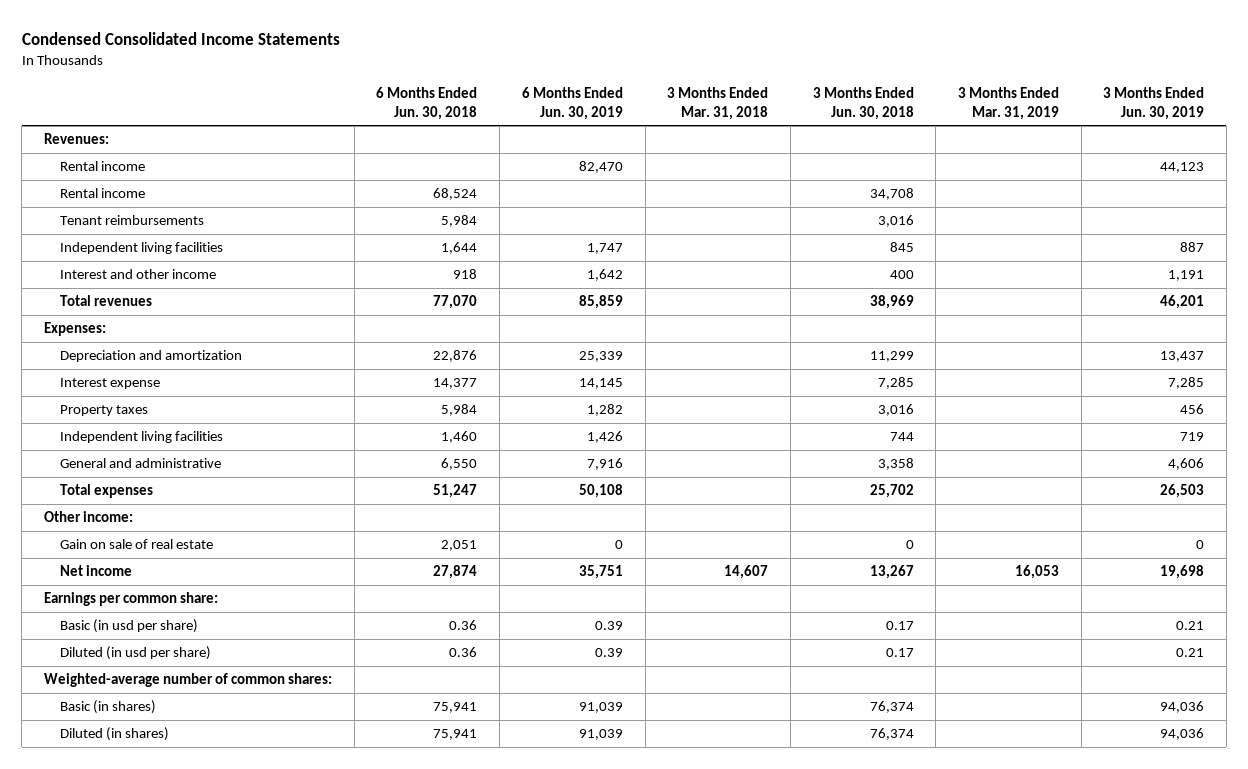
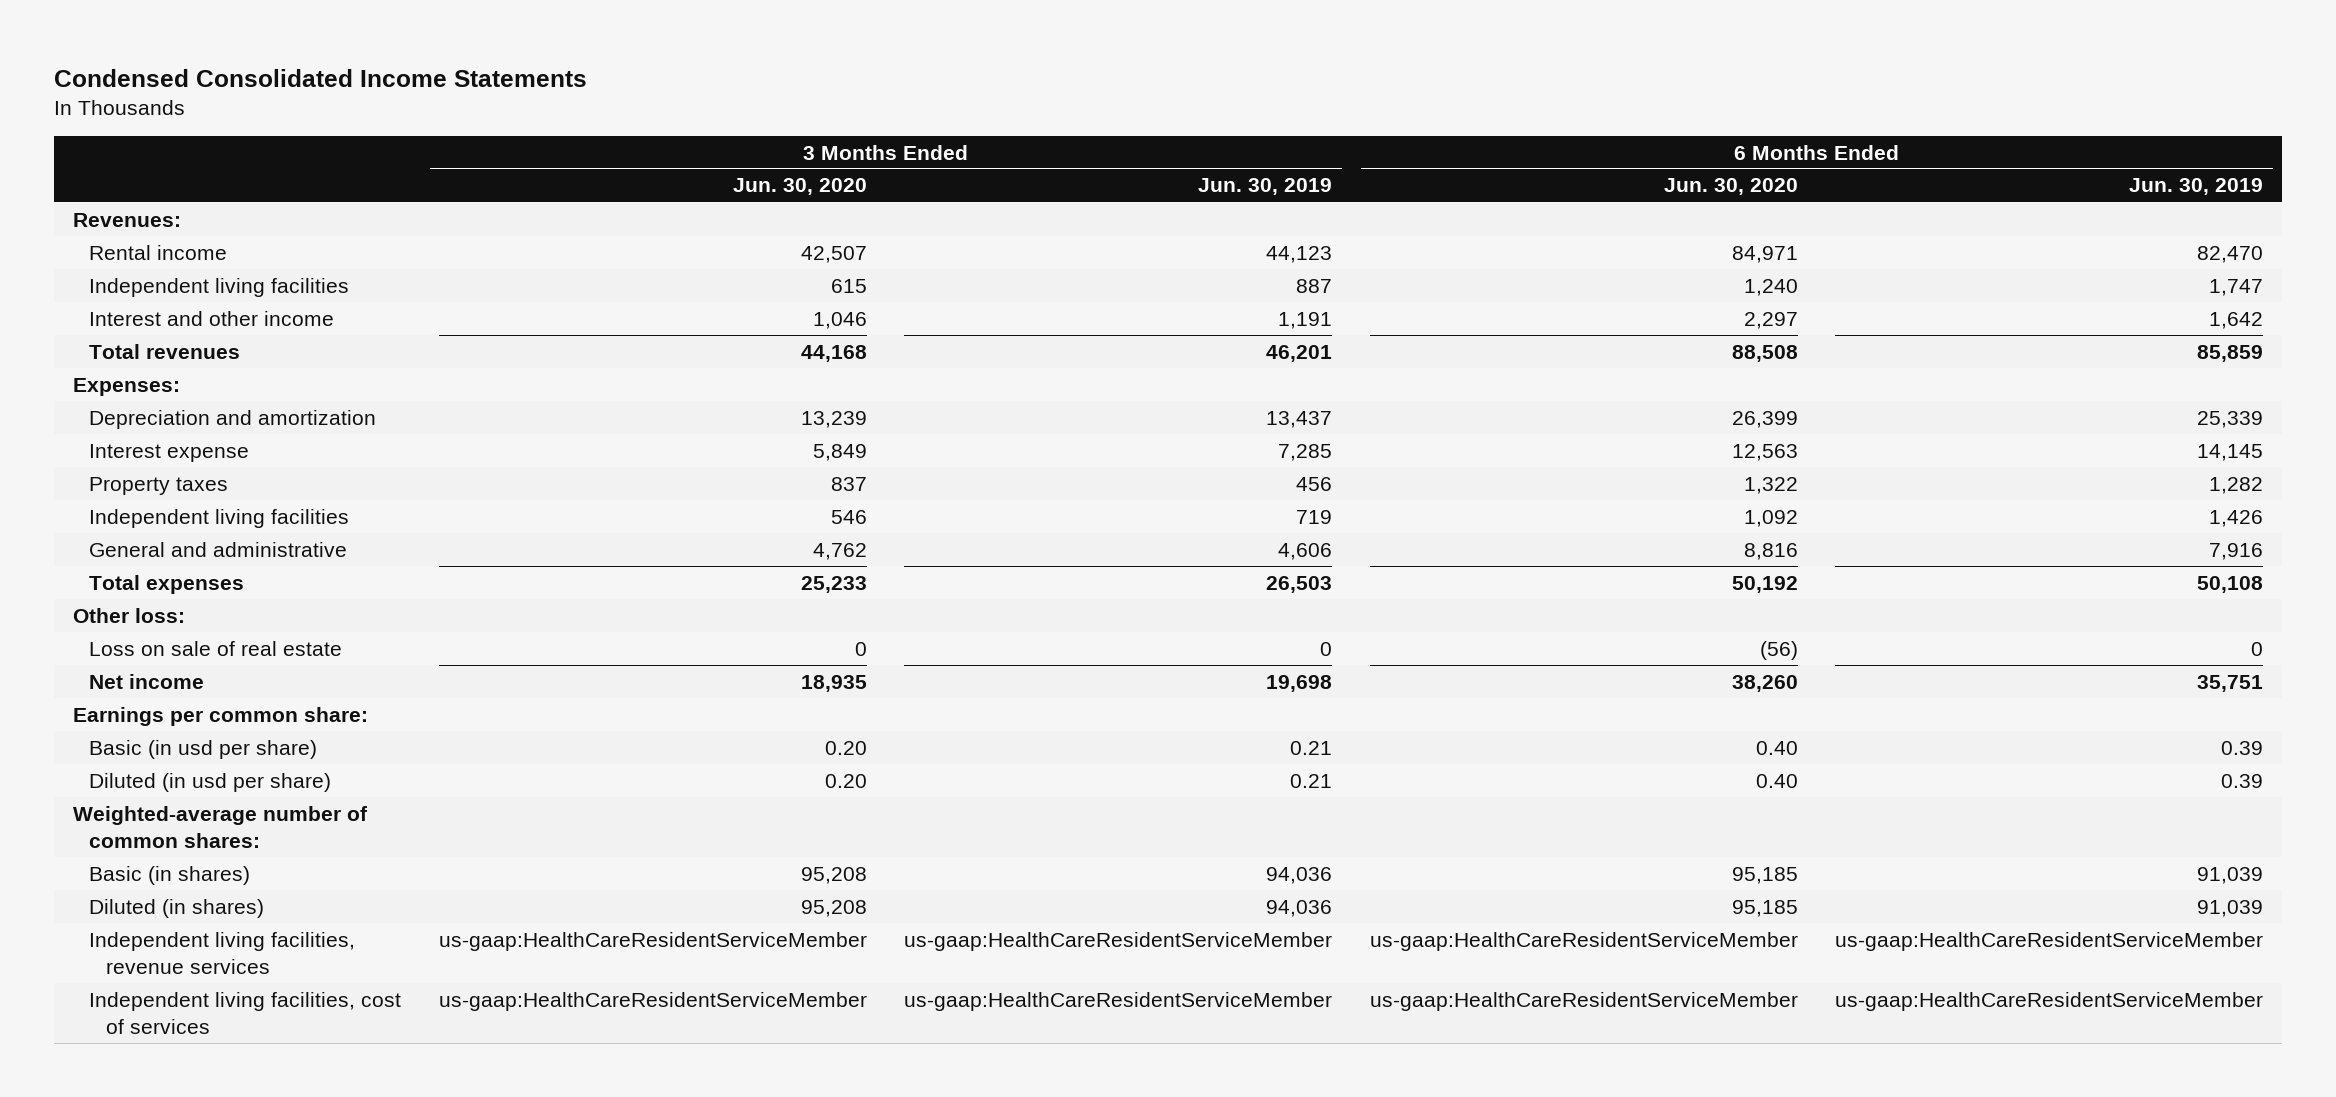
[376,87,478,120] 6 Months Ended Jun. 30, 2018 -> none
[667,87,769,120] 3 Months Ended Mar. 31, 2018 -> none
[812,87,914,120] 3 Months Ended Jun. 30, 2018 -> none
[957,87,1059,120] 3 Months Ended Mar. 31, 2019 -> none
none -> [732,178,867,196] Jun. 30, 2020
none -> [1663,178,1798,196] Jun. 30, 2020
[60,188,146,199] Rental income -> none
[60,215,205,226] Tenant reimbursements -> none
[44,511,134,523] Other income: -> [72,607,185,623] Other loss:
[60,539,214,550] Gain on sale of real estate -> [89,640,343,656] Loss on sale of real estate
none -> [89,931,356,974] Independent living facilities, revenue services
none -> [89,991,402,1034] Independent living facilities, cost of services

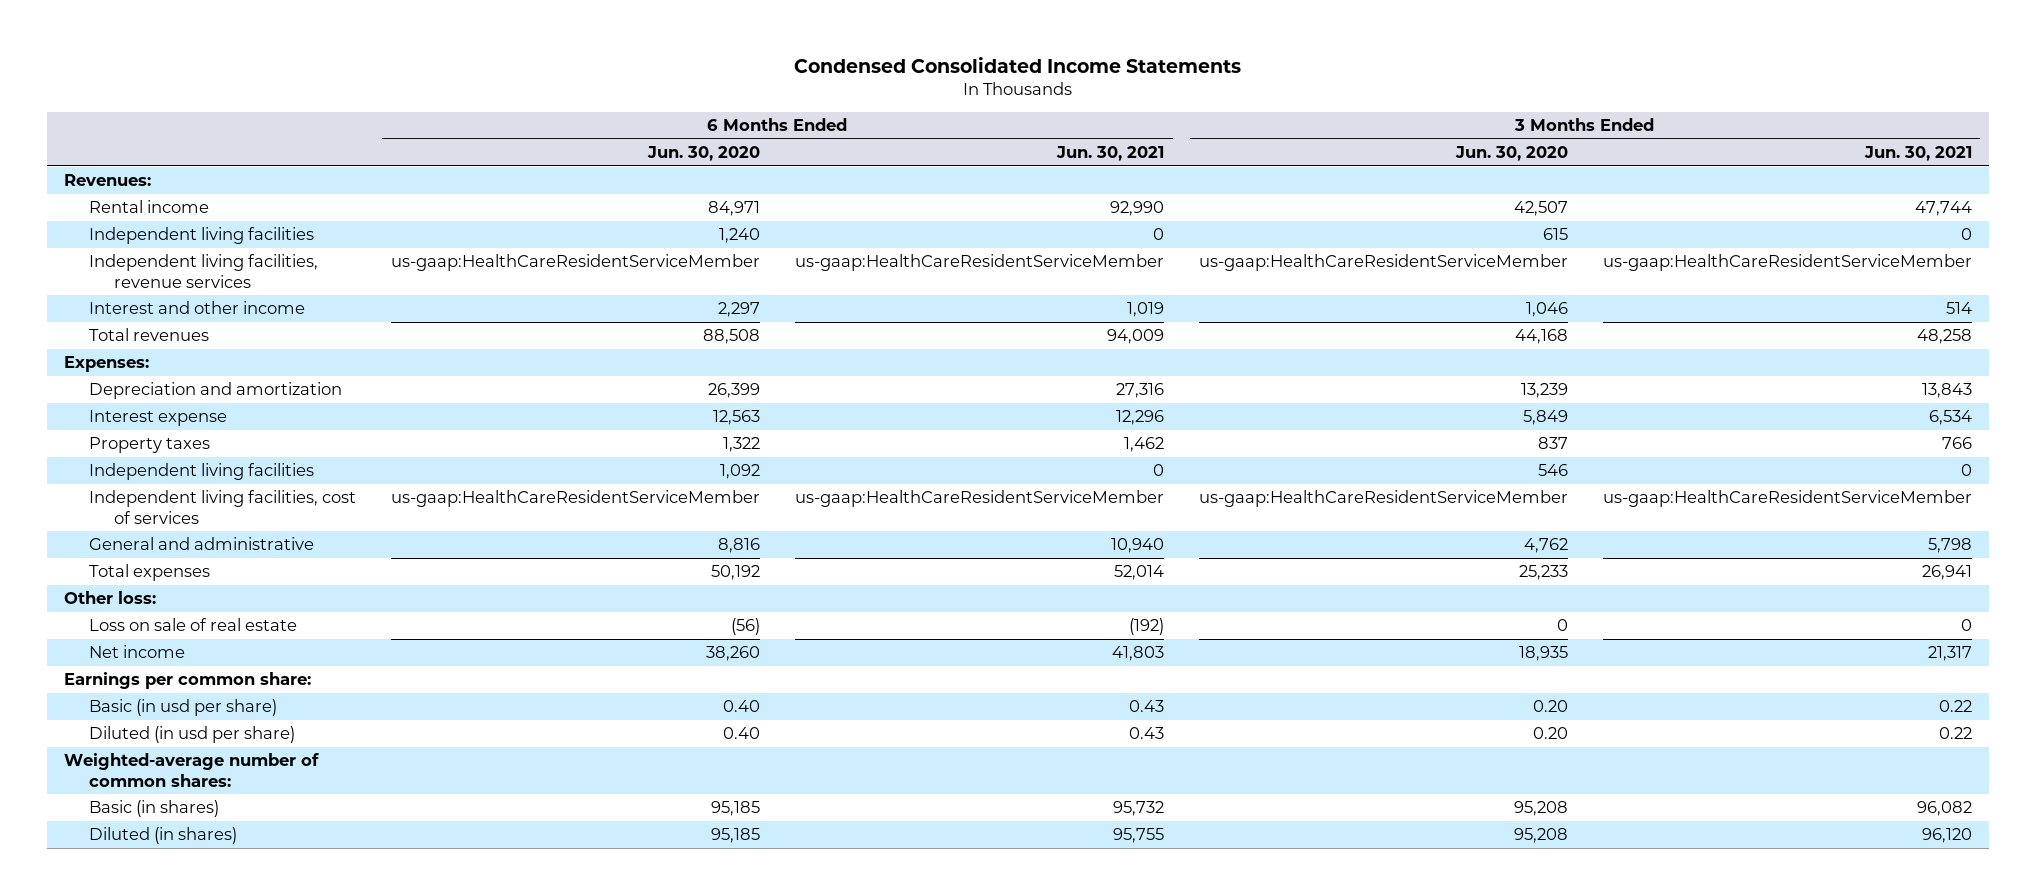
[1198,178,1333,196] Jun. 30, 2019 -> none
[2129,178,2264,196] Jun. 30, 2019 -> none
none -> [1055,145,1164,161] Jun. 30, 2021
none -> [1863,145,1972,161] Jun. 30, 2021
[89,931,356,974] Independent living facilities, revenue services -> [89,254,319,288] Independent living facilities, revenue services
[89,991,402,1034] Independent living facilities, cost of services -> [89,490,357,524] Independent living facilities, cost of services

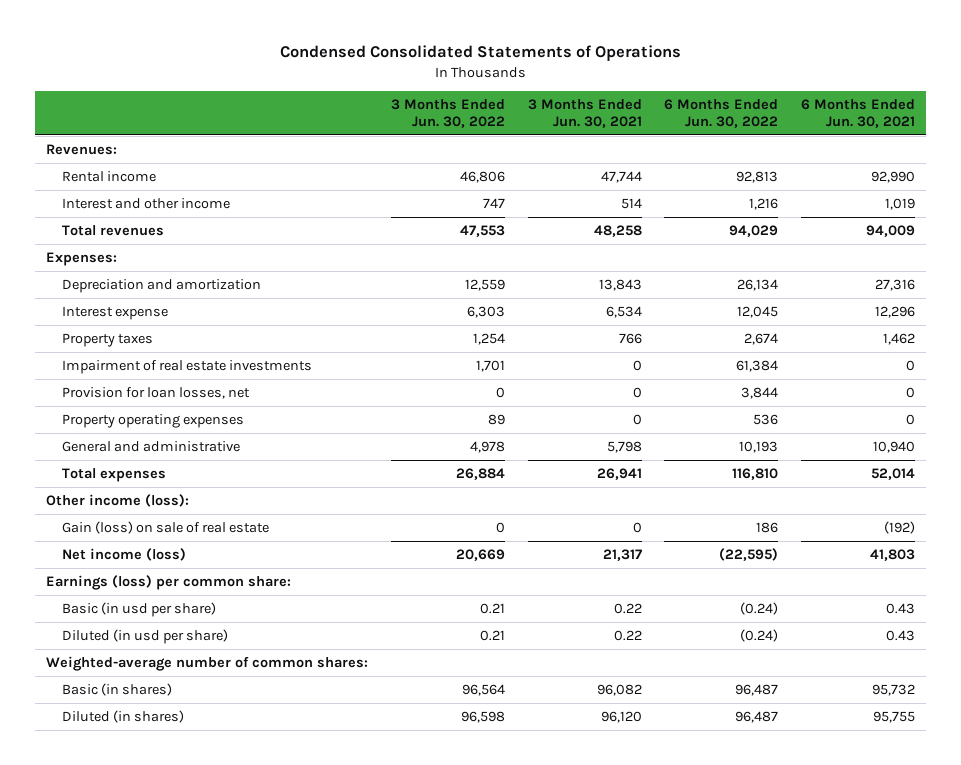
[794,56,1242,73] Condensed Consolidated Income Statements -> [279,45,681,62] Condensed Consolidated Statements of Operations
[646,145,760,161] Jun. 30, 2020 -> none
[1454,145,1568,161] Jun. 30, 2020 -> none
none -> [390,99,505,128] 3 Months Ended Jun. 30, 2022
none -> [664,99,779,128] 6 Months Ended Jun. 30, 2022
[89,227,315,245] Independent living facilities -> none
[89,254,319,288] Independent living facilities, revenue services -> none
[89,463,315,481] Independent living facilities -> none
[89,490,357,524] Independent living facilities, cost of services -> none
none -> [61,359,312,374] Impairment of real estate investments
none -> [61,386,250,399] Provision for loan losses, net
none -> [61,413,244,428] Property operating expenses
[64,591,157,605] Other loss: -> [46,493,190,507] Other income (loss):
[89,618,298,632] Loss on sale of real estate -> [61,520,269,534] Gain (loss) on sale of real estate
[89,645,186,659] Net income -> [61,547,186,561] Net income (loss)
[64,672,312,690] Earnings per common share: -> [46,574,292,590] Earnings (loss) per common share:

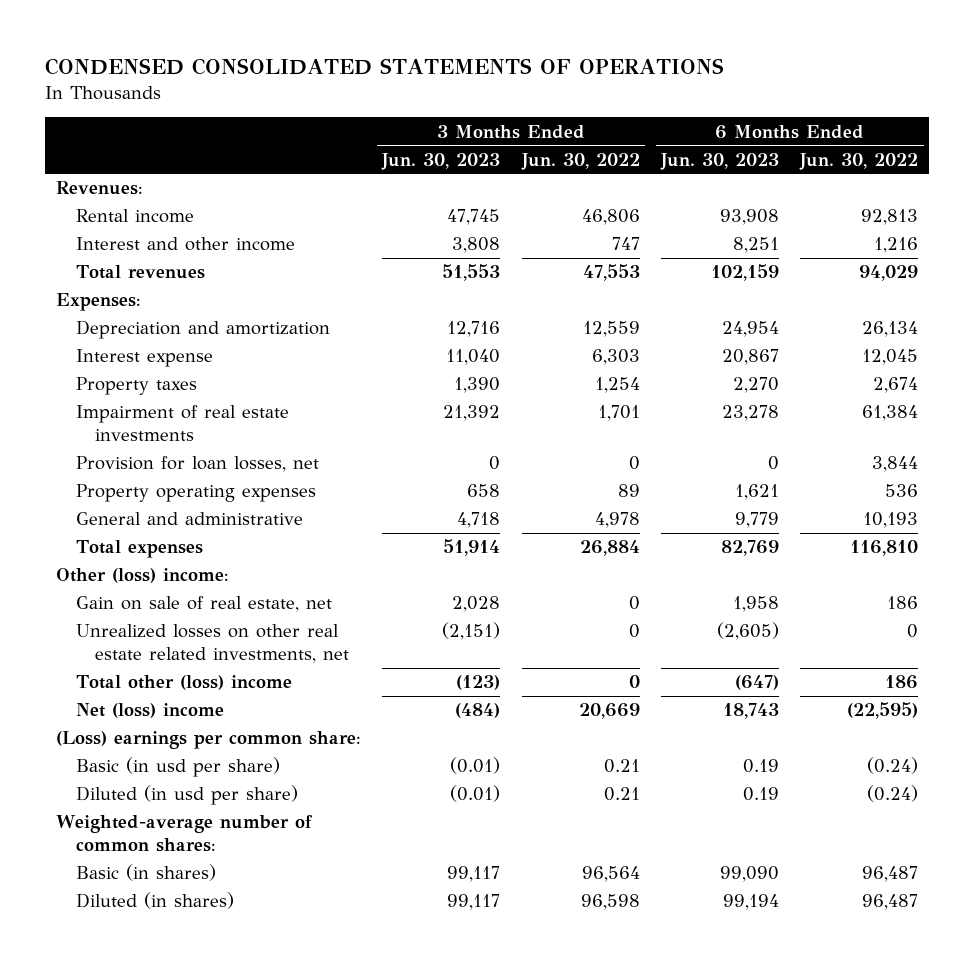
[279,45,681,62] Condensed Consolidated Statements of Operations -> [45,57,725,75] CONDENSED CONSOLIDATED STATEMENTS OF OPERATIONS
[527,99,642,128] 3 Months Ended Jun. 30, 2021 -> none
[800,99,915,128] 6 Months Ended Jun. 30, 2021 -> none
none -> [381,152,501,170] Jun. 30, 2023
none -> [659,152,779,170] Jun. 30, 2023
[46,493,190,507] Other income (loss): -> [55,568,229,584] Other (loss) income:
[61,520,269,534] Gain (loss) on sale of real estate -> [75,596,332,613] Gain on sale of real estate, net
none -> [75,624,350,664] Unrealized losses on other real estate related investments, net
none -> [75,675,292,691] Total other (loss) income
[61,547,186,561] Net income (loss) -> [75,703,224,719] Net (loss) income
[46,574,292,590] Earnings (loss) per common share: -> [55,731,361,750] (Loss) earnings per common share:

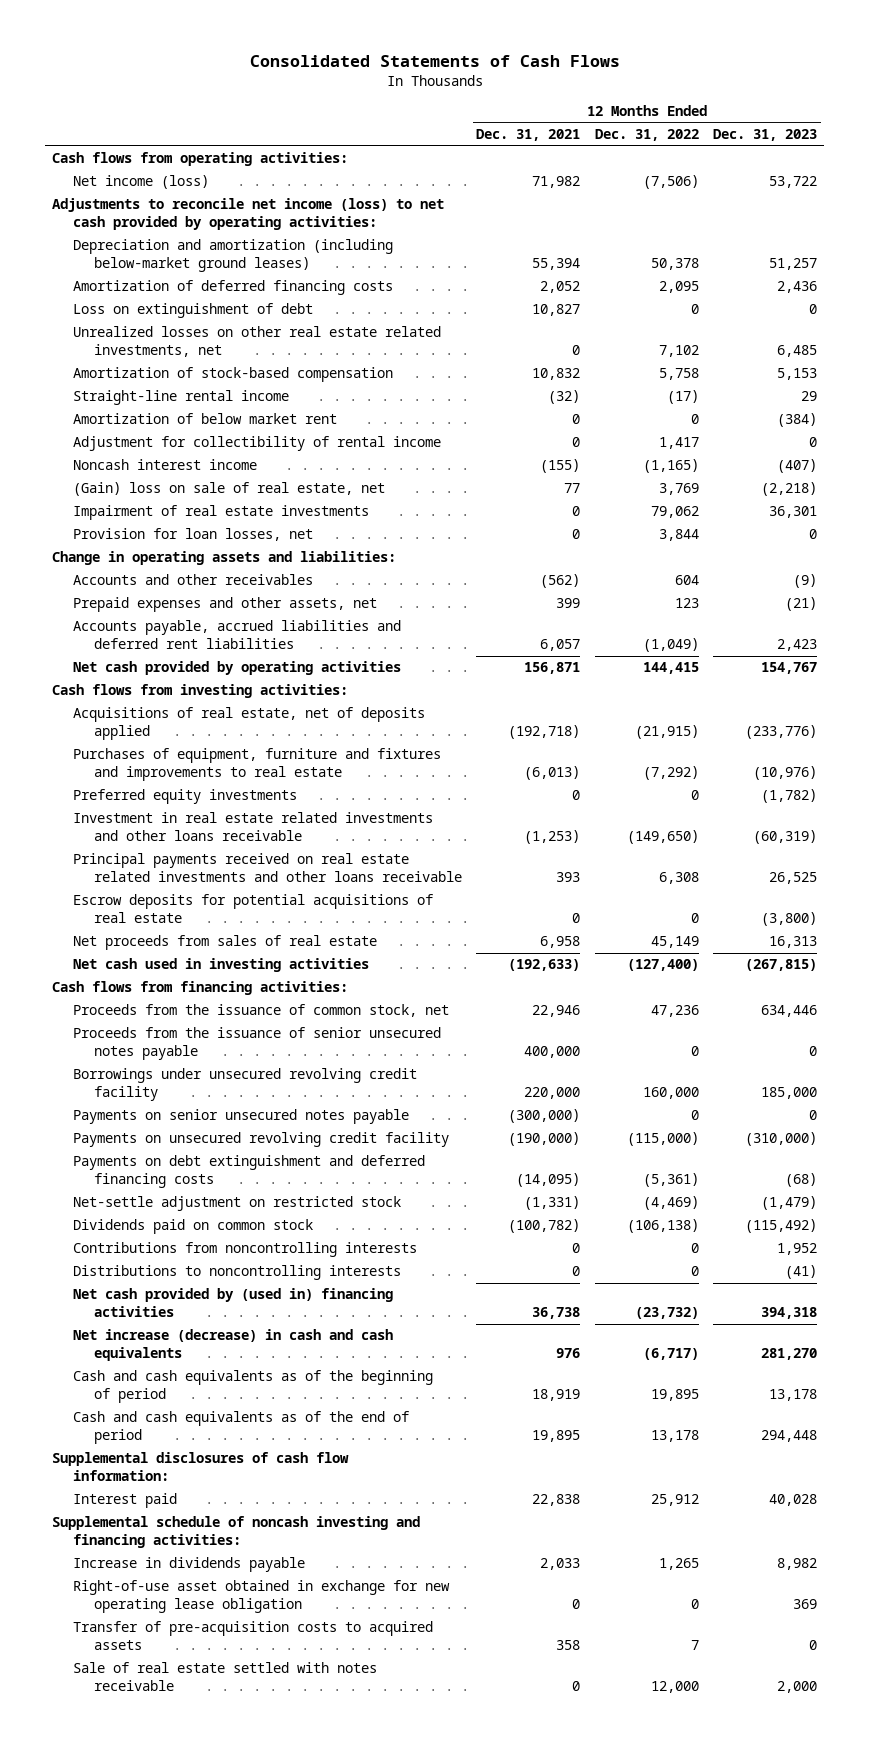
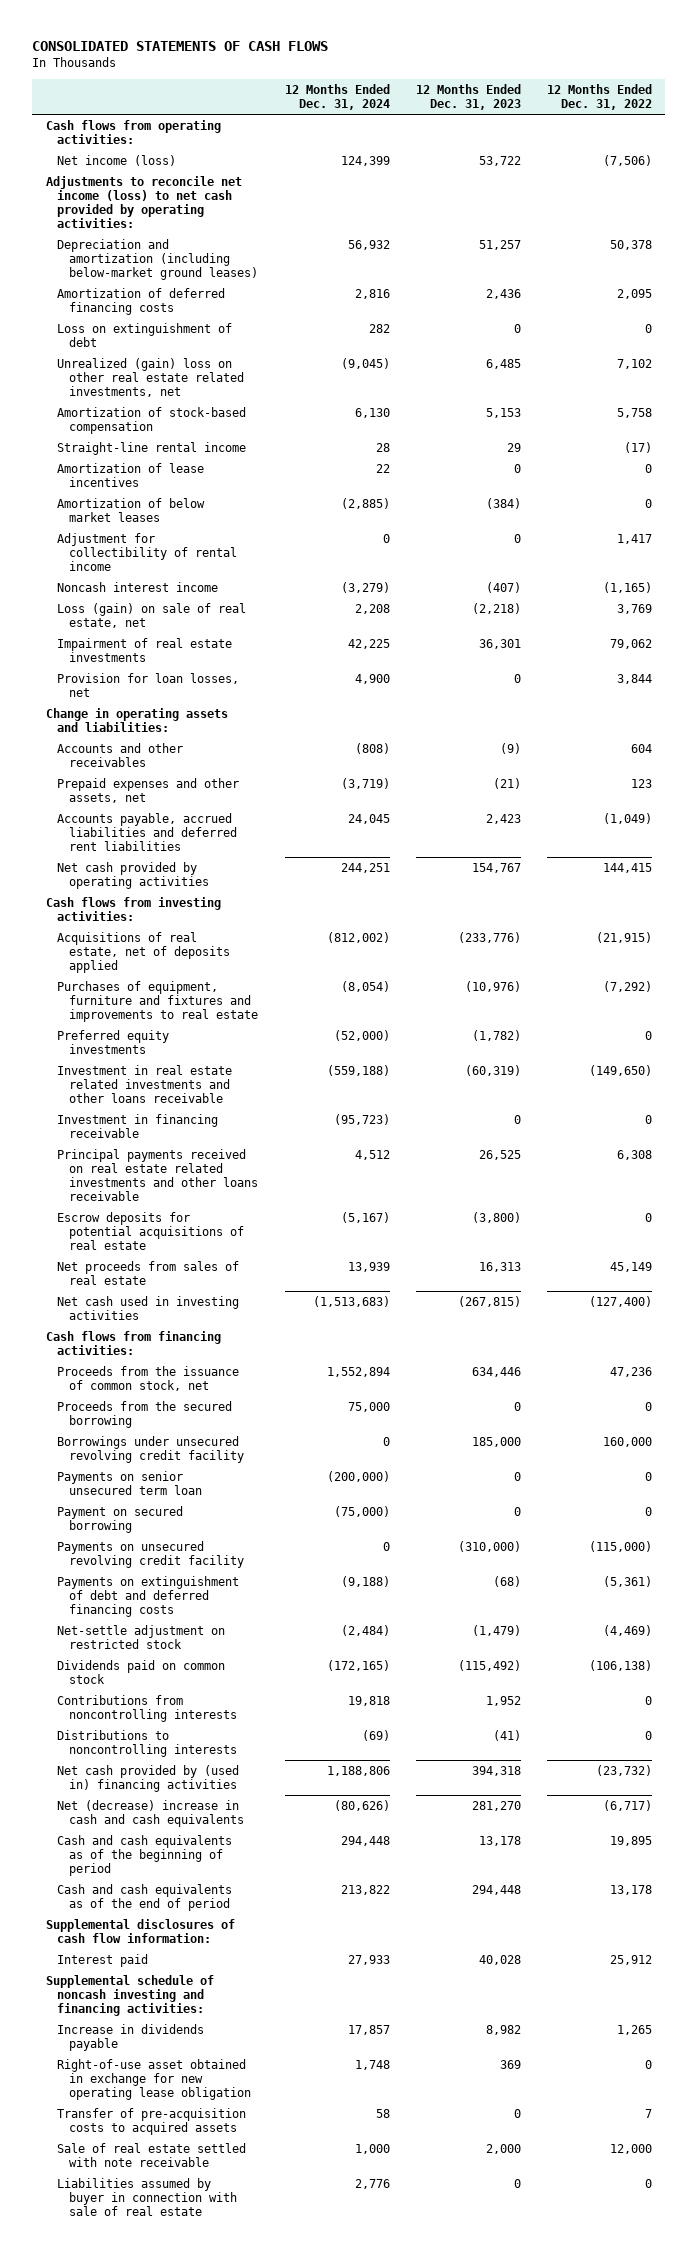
[249,54,620,67] Consolidated Statements of Cash Flows -> [32,41,329,52] CONSOLIDATED STATEMENTS OF CASH FLOWS
[476,129,581,142] Dec. 31, 2021 -> none
none -> [284,84,390,110] 12 Months Ended Dec. 31, 2024
[72,326,441,358] Unrealized losses on other real estate related investments, net -> [57,357,245,397] Unrealized (gain) loss on other real estate related investments, net
none -> [57,462,205,487] Amortization of lease incentives
[72,413,337,425] Amortization of below market rent -> [57,497,206,522] Amortization of below market leases
[72,482,385,497] (Gain) loss on sale of real estate, net -> [57,602,247,628] Loss (gain) on sale of real estate, net
none -> [57,1113,219,1138] Investment in financing receivable
[72,1027,441,1061] Proceeds from the issuance of senior unsecured notes payable -> none
none -> [57,1400,233,1428] Proceeds from the secured borrowing
[72,1109,409,1125] Payments on senior unsecured notes payable -> [57,1470,203,1495] Payments on senior unsecured term loan
none -> [57,1505,184,1533] Payment on secured borrowing
[72,1155,425,1189] Payments on debt extinguishment and deferred financing costs -> [57,1575,240,1617] Payments on extinguishment of debt and deferred financing costs
[72,1329,393,1362] Net increase (decrease) in cash and cash equivalents -> [57,1799,245,1827] Net (decrease) increase in cash and cash equivalents
[72,1662,377,1692] Sale of real estate settled with notes receivable -> [57,2142,247,2167] Sale of real estate settled with note receivable
none -> [57,2177,238,2216] Liabilities assumed by buyer in connection with sale of real estate

